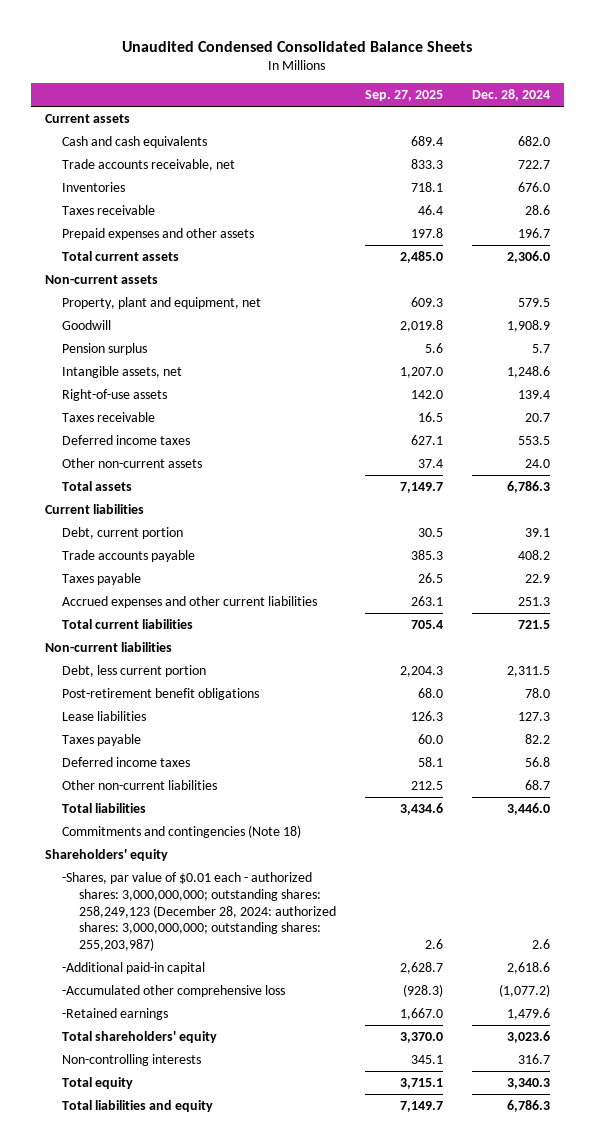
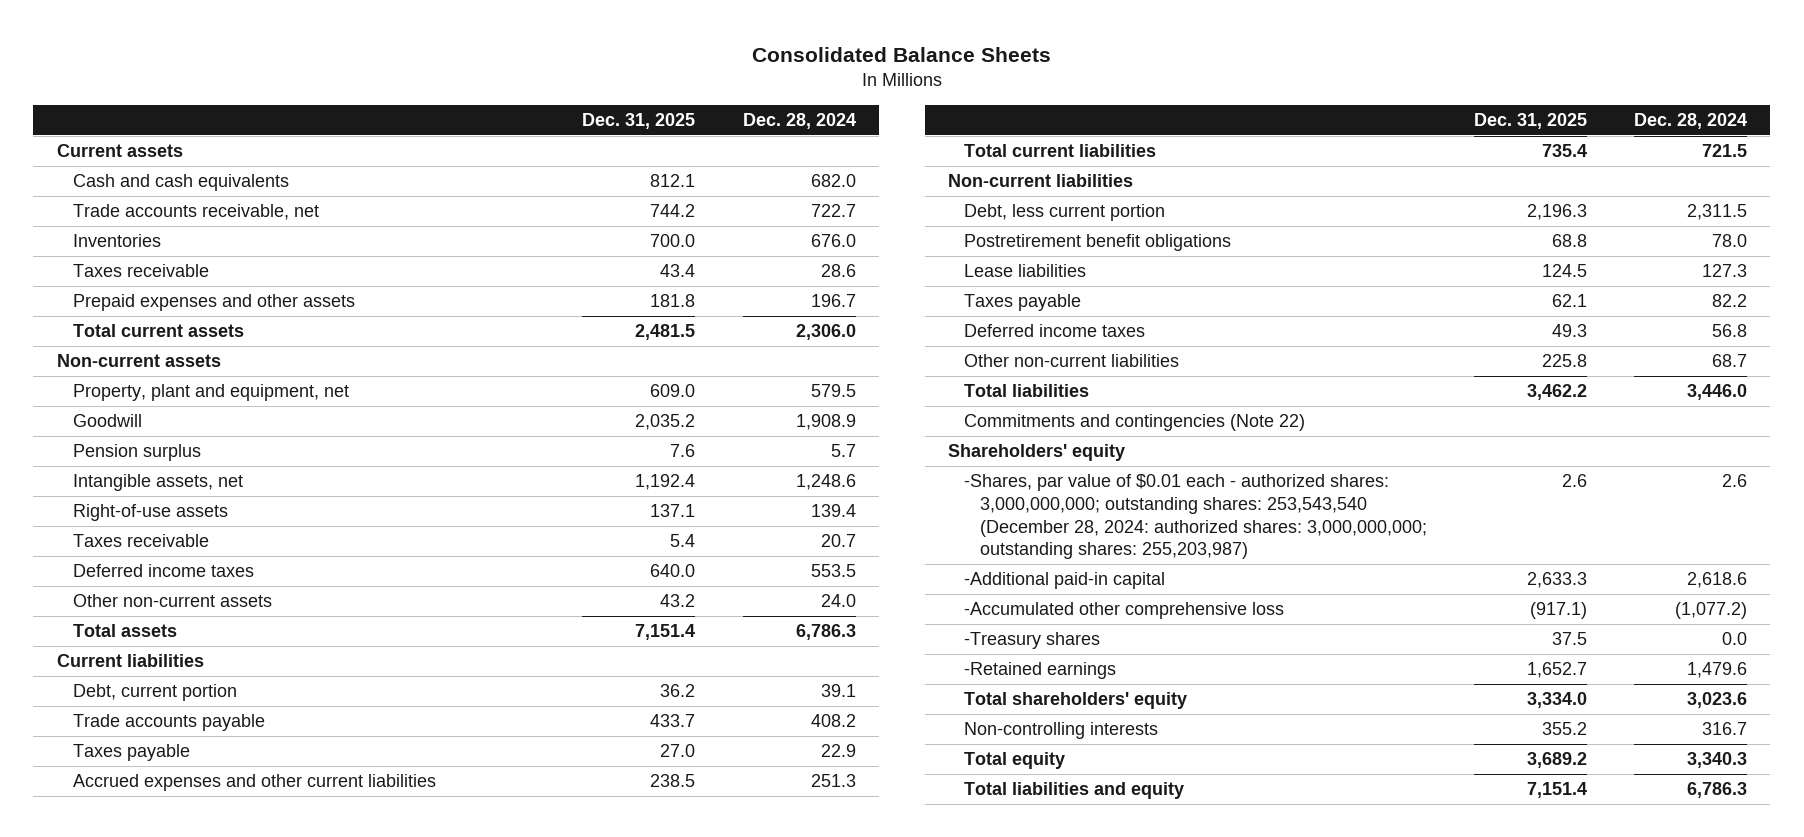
[122,40,473,52] Unaudited Condensed Consolidated Balance Sheets -> [751,46,1051,62] Consolidated Balance Sheets
[364,90,443,102] Sep. 27, 2025 -> none
none -> [582,112,696,129] Dec. 31, 2025
[62,687,260,700] Post-retirement benefit obligations -> [963,234,1231,252] Postretirement benefit obligations
[62,824,302,838] Commitments and contingencies (Note 18) -> [963,414,1305,432] Commitments and contingencies (Note 22)
[62,871,337,952] -Shares, par value of $0.01 each - authorized shares: 3,000,000,000; outstanding shares: 258,249,123 (December 28, 2024: authorized shares: 3,000,000,000; outstanding shares: 255,203,987) -> [963,474,1427,560] -Shares, par value of $0.01 each - authorized shares: 3,000,000,000; outstanding shares: 253,543,540 (December 28, 2024: authorized shares: 3,000,000,000; outstanding shares: 255,203,987)
none -> [963,632,1100,650] -Treasury shares

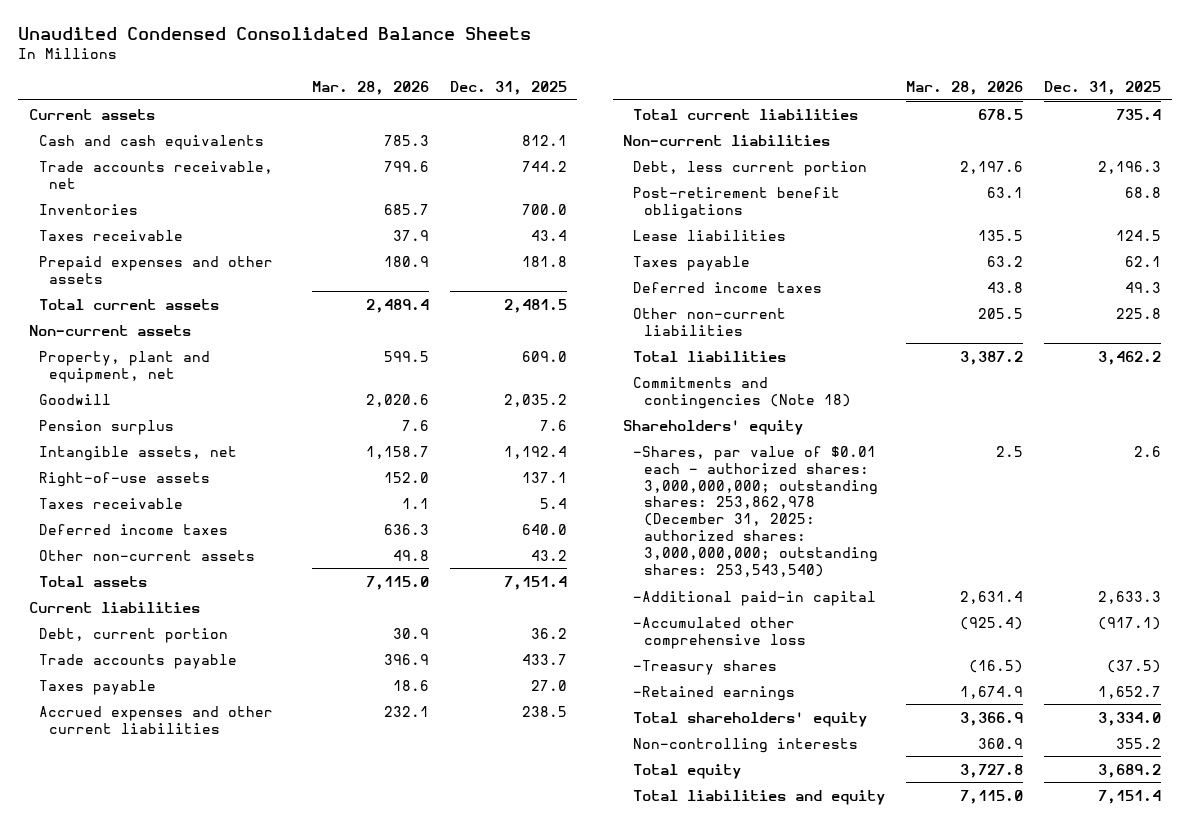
[751,46,1051,62] Consolidated Balance Sheets -> [18,27,532,41] Unaudited Condensed Consolidated Balance Sheets
[742,112,856,129] Dec. 28, 2024 -> none
none -> [311,81,429,96] Mar. 28, 2026
[963,234,1231,252] Postretirement benefit obligations -> [633,186,841,219] Post-retirement benefit obligations
[963,414,1305,432] Commitments and contingencies (Note 22) -> [633,376,851,409] Commitments and contingencies (Note 18)
[963,474,1427,560] -Shares, par value of $0.01 each - authorized shares: 3,000,000,000; outstanding shares: 253,543,540 (December 28, 2024: authorized shares: 3,000,000,000; outstanding shares: 255,203,987) -> [633,445,878,578] -Shares, par value of $0.01 each - authorized shares: 3,000,000,000; outstanding shares: 253,862,978 (December 31, 2025: authorized shares: 3,000,000,000; outstanding shares: 253,543,540)
[1551,632,1587,646] 37.5 -> [1107,659,1162,673] (37.5)

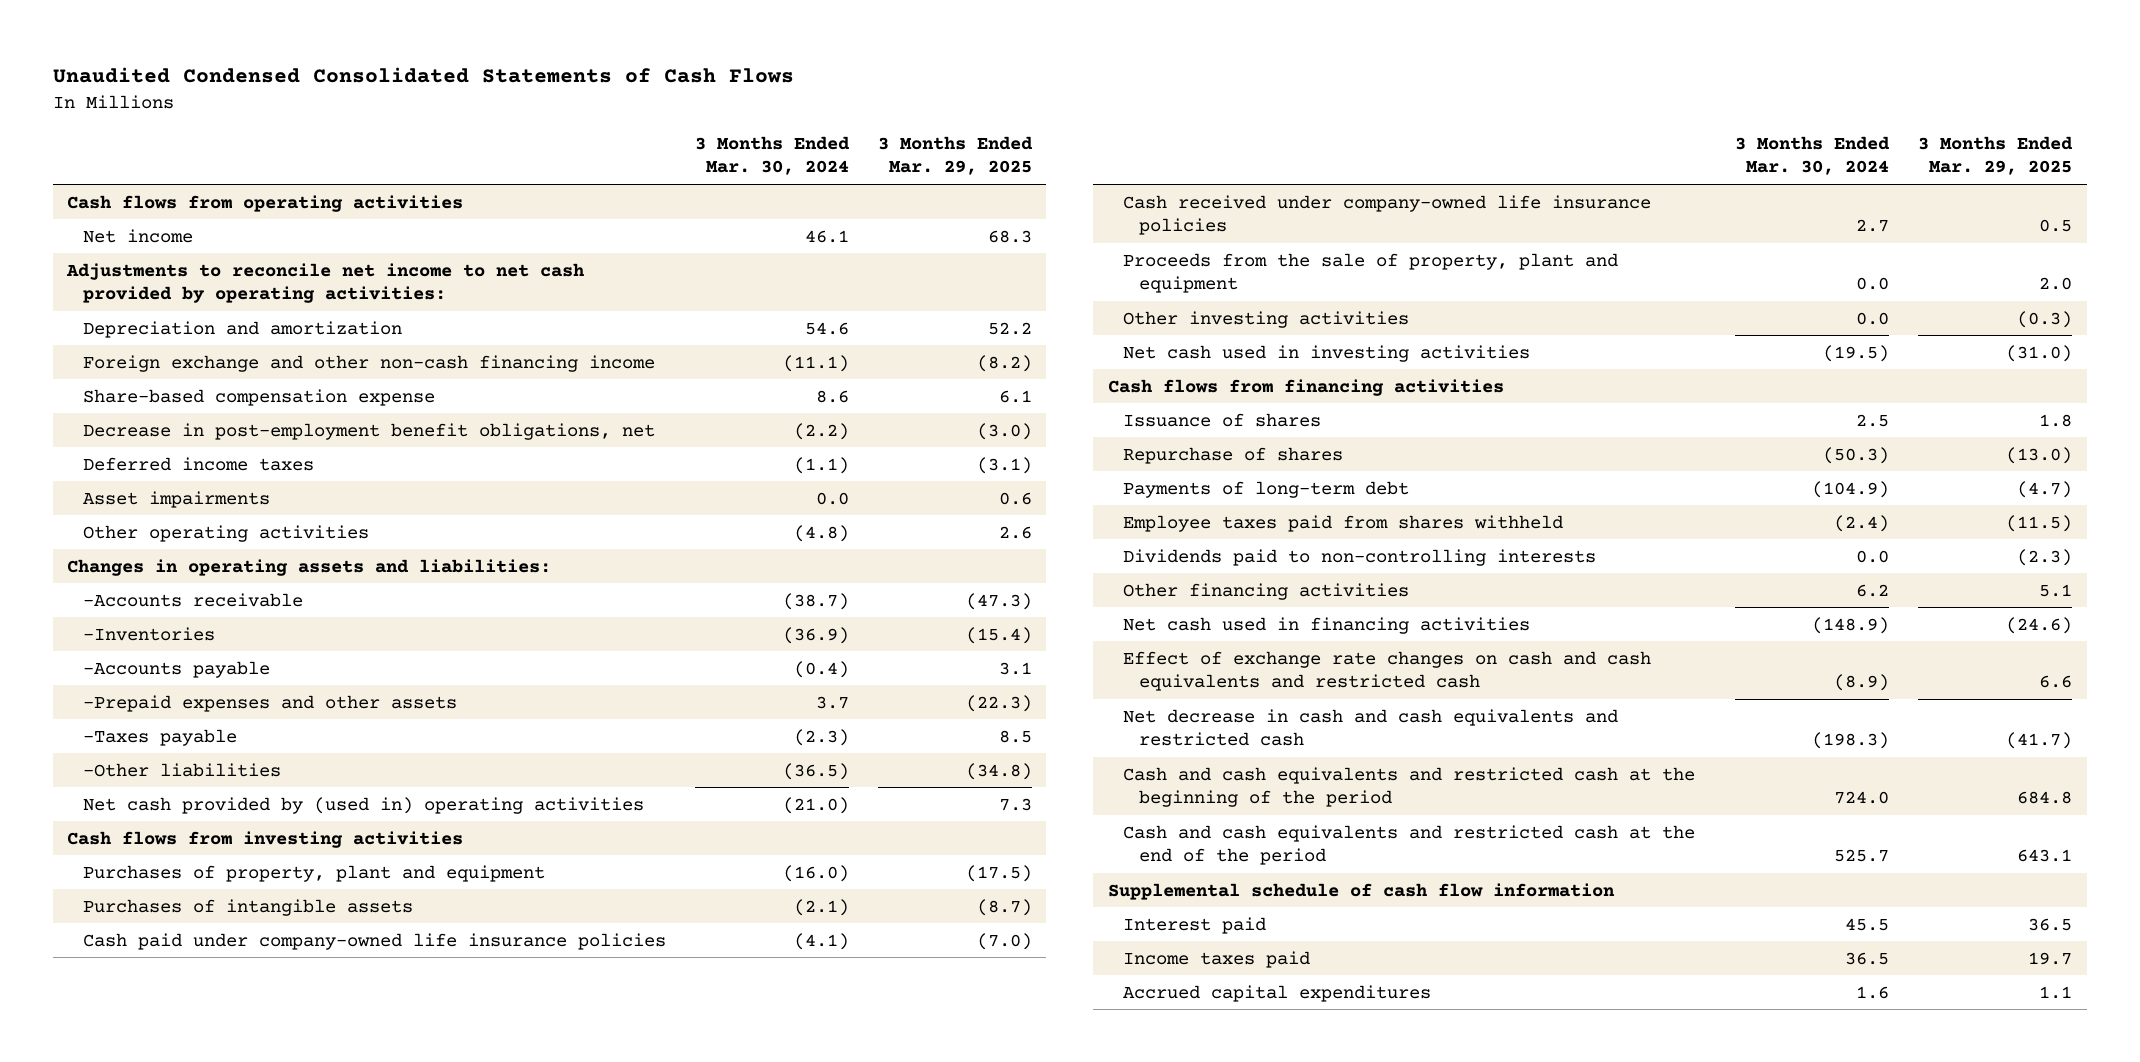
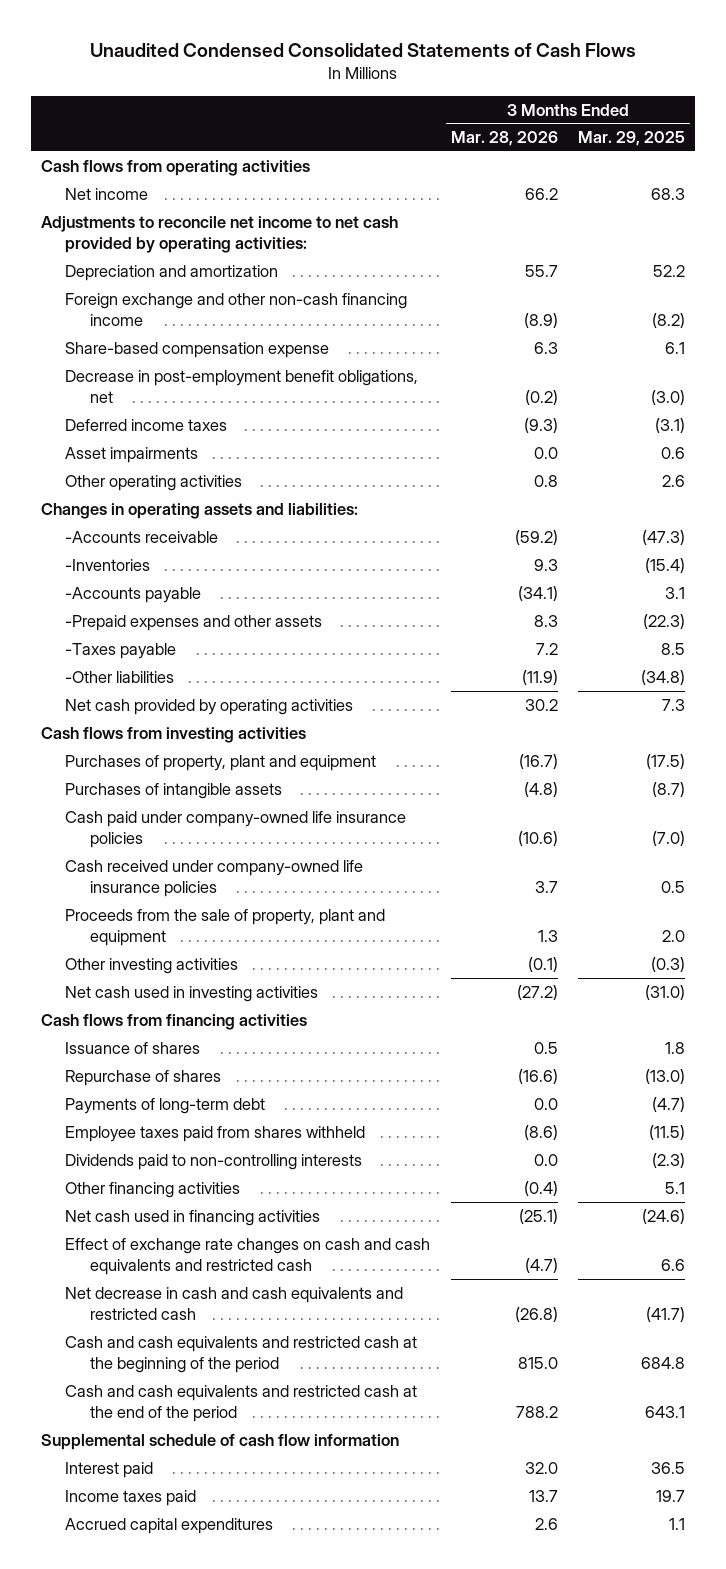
[694,136,850,176] 3 Months Ended Mar. 30, 2024 -> none
none -> [450,131,558,147] Mar. 28, 2026
[82,796,644,814] Net cash provided by (used in) operating activities -> [65,698,354,715] Net cash provided by operating activities

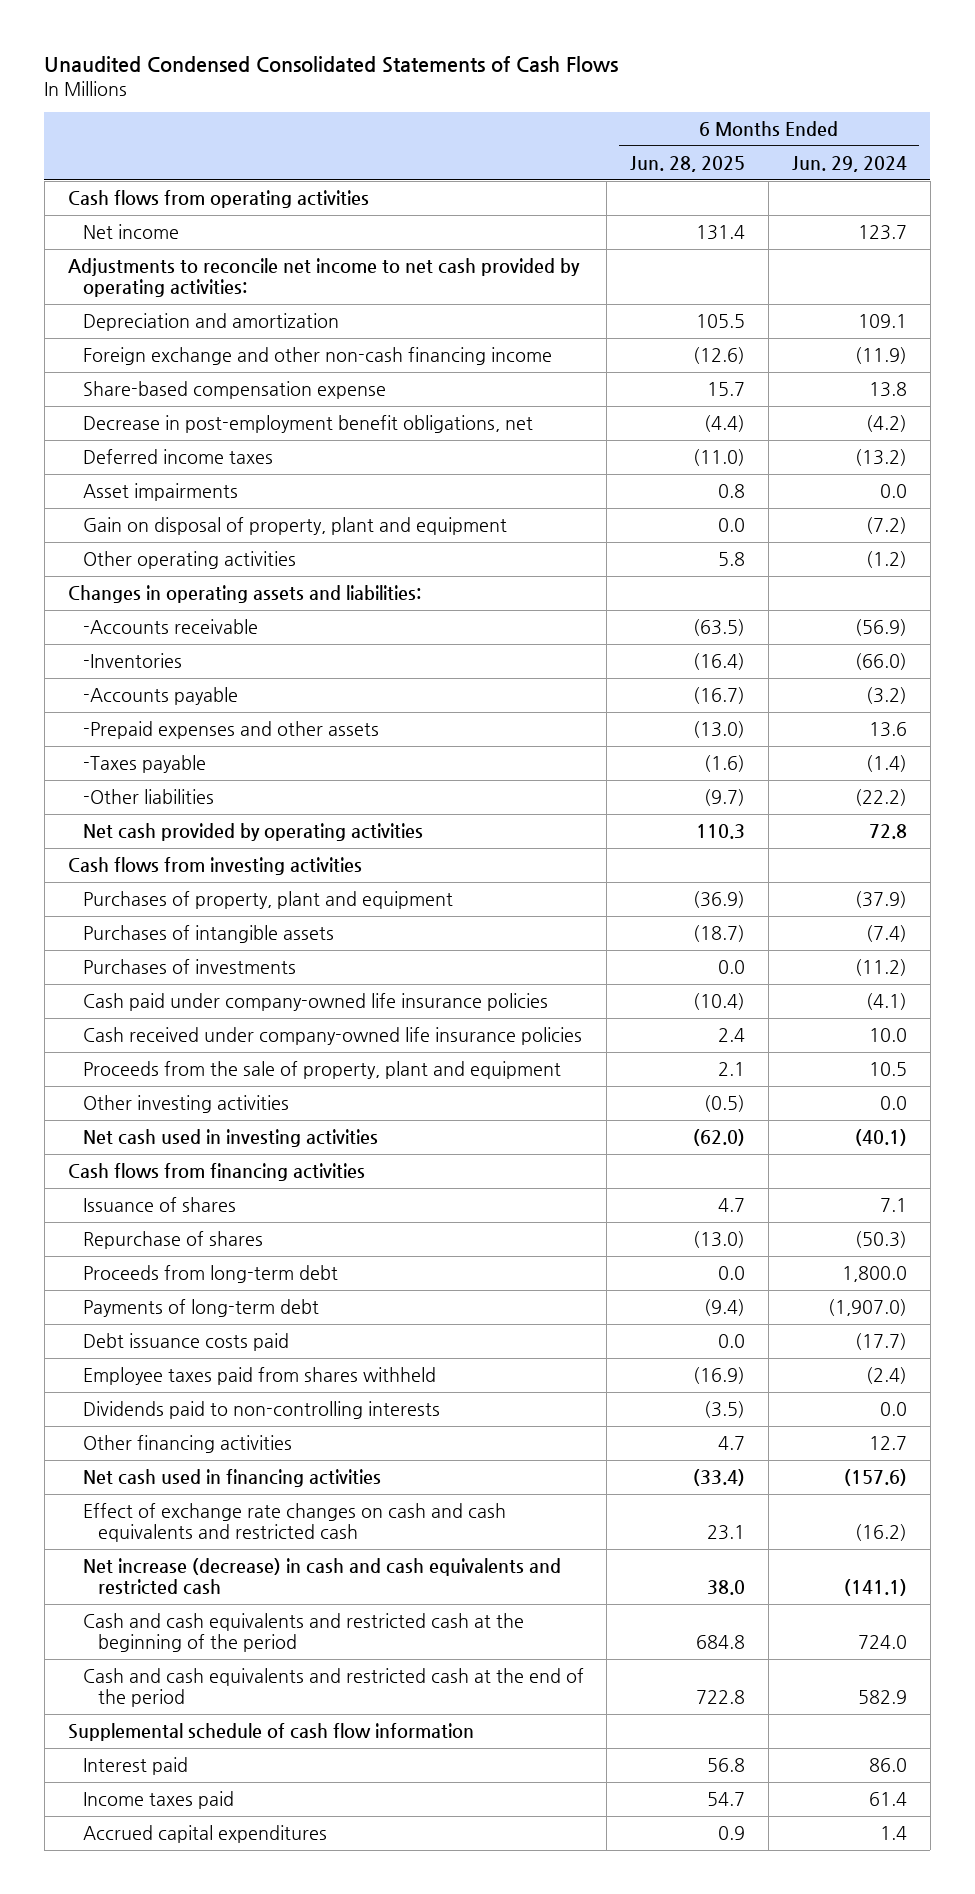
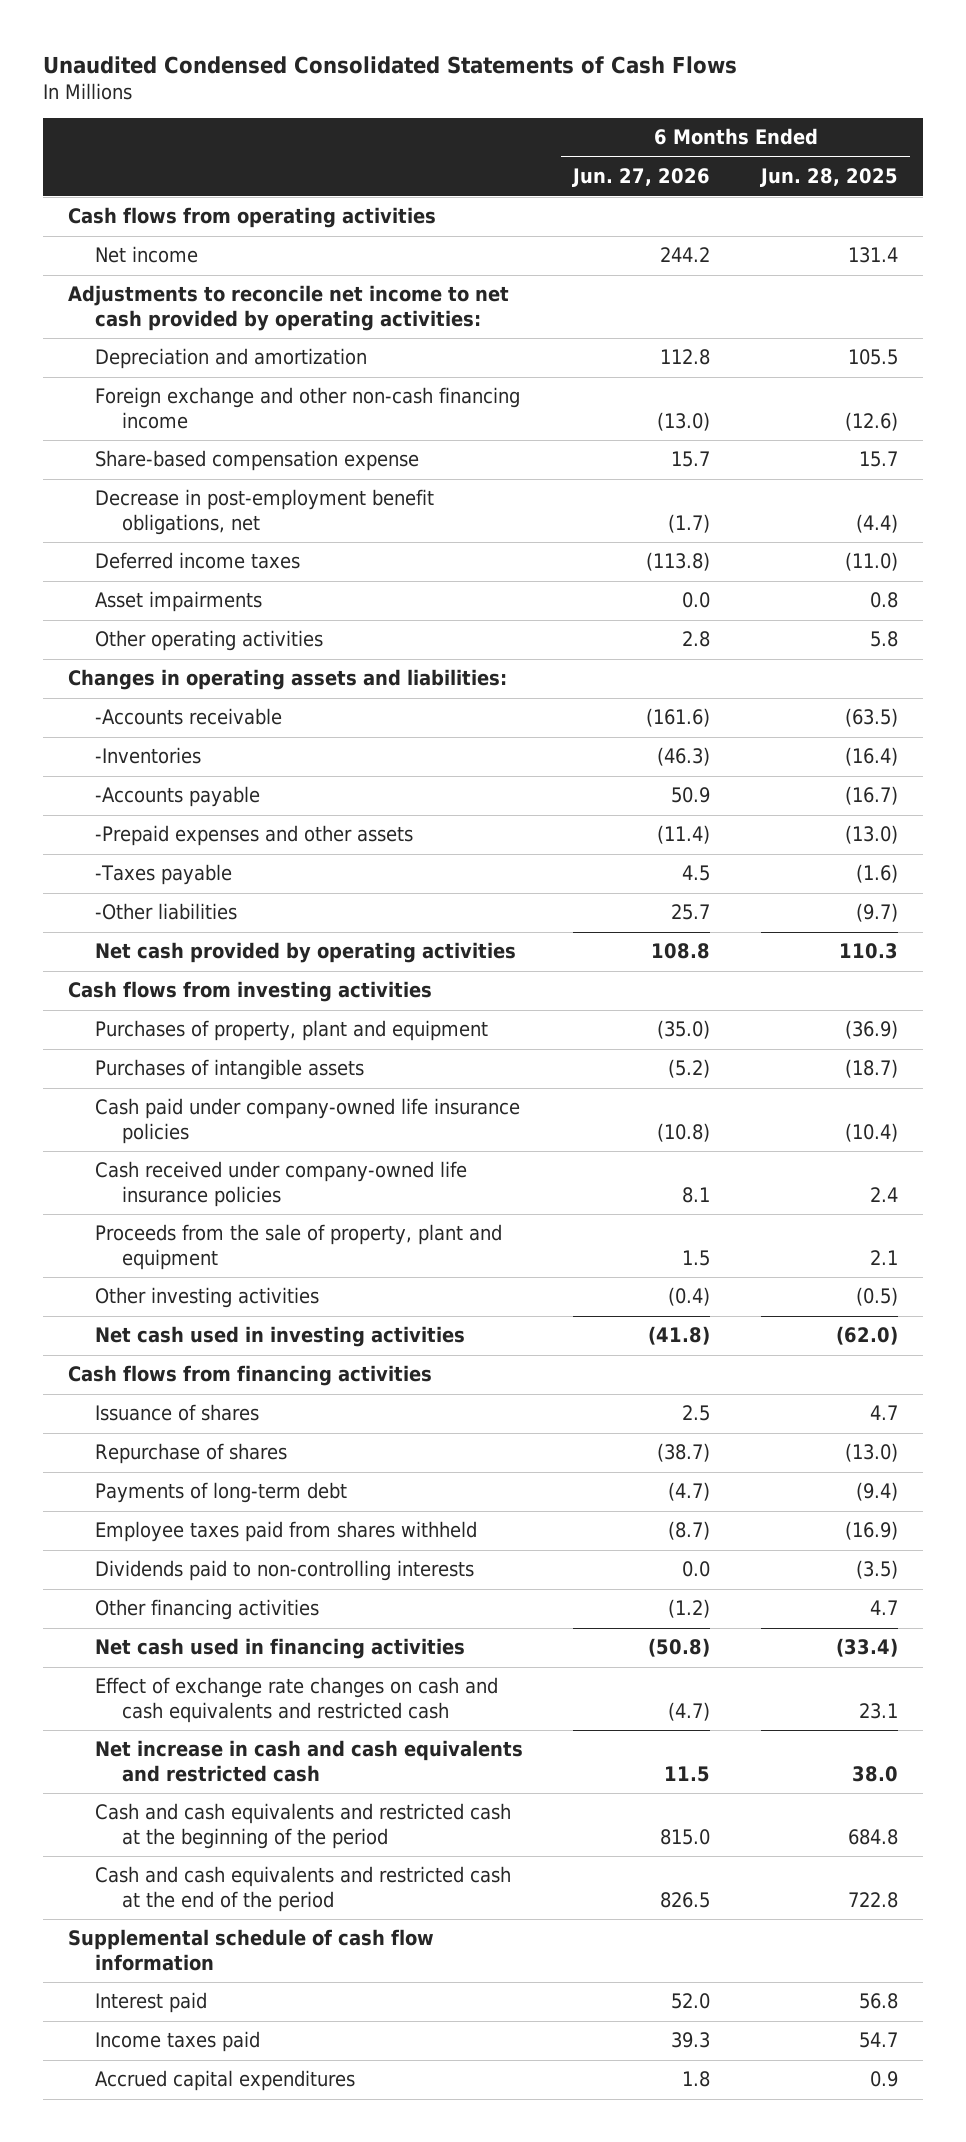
[791,155,907,172] Jun. 29, 2024 -> none
none -> [572,168,711,188] Jun. 27, 2026
[82,517,507,536] Gain on disposal of property, plant and equipment -> none
[82,959,296,975] Purchases of investments -> none
[82,1265,338,1284] Proceeds from long-term debt -> none
[82,1333,289,1352] Debt issuance costs paid -> none
[82,1558,561,1595] Net increase (decrease) in cash and cash equivalents and restricted cash -> [95,1740,524,1782] Net increase in cash and cash equivalents and restricted cash

